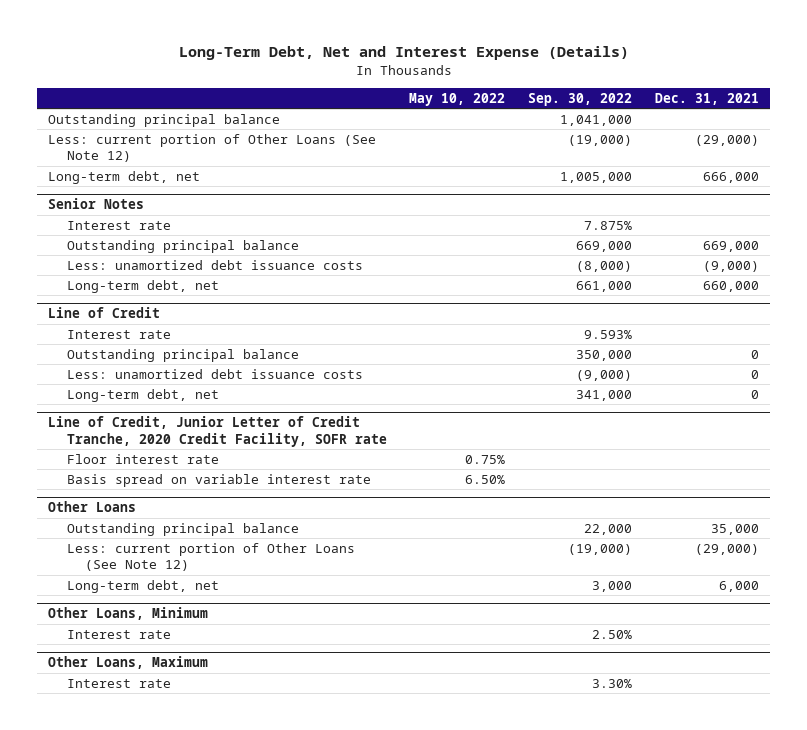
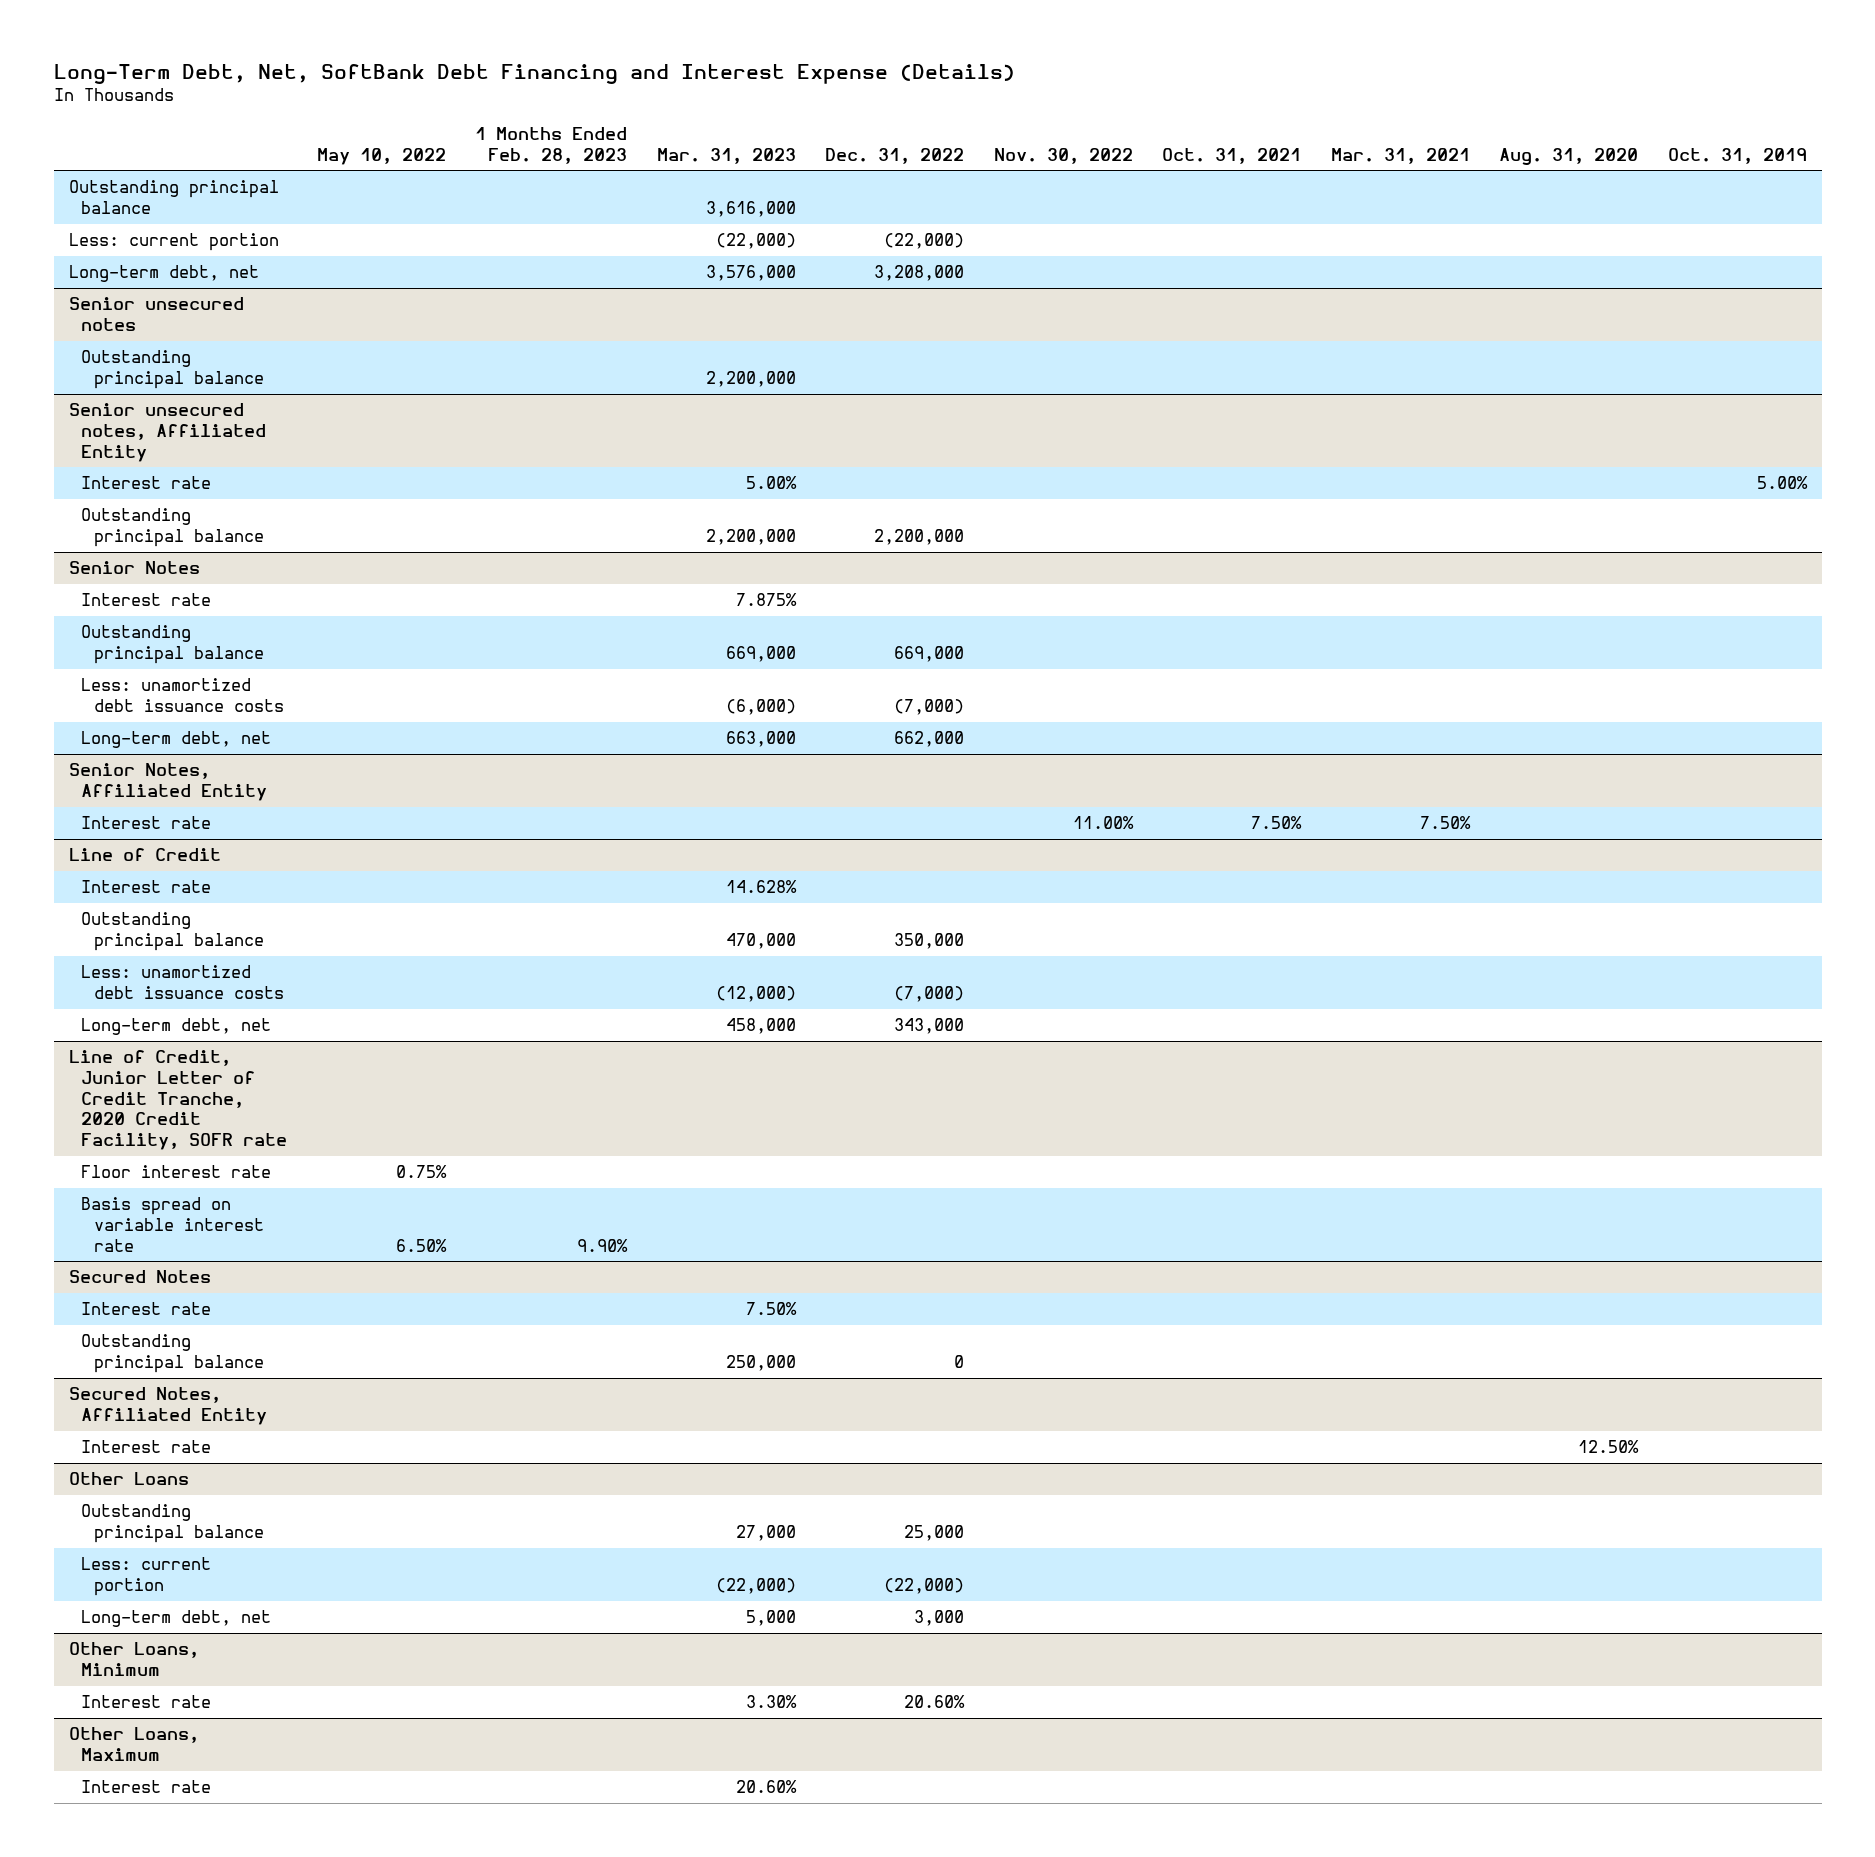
[178,46,629,61] Long-Term Debt, Net and Interest Expense (Details) -> [53,64,1015,85] Long-Term Debt, Net, SoftBank Debt Financing and Interest Expense (Details)
[528,92,633,106] Sep. 30, 2022 -> none
[654,92,759,105] Dec. 31, 2021 -> none
none -> [475,126,628,164] 1 Months Ended Feb. 28, 2023
none -> [656,147,796,164] Mar. 31, 2023
none -> [825,147,965,164] Dec. 31, 2022
none -> [993,147,1133,164] Nov. 30, 2022
none -> [1162,147,1302,164] Oct. 31, 2021
none -> [1330,147,1470,164] Mar. 31, 2021
none -> [1499,147,1639,165] Aug. 31, 2020
none -> [1667,147,1807,164] Oct. 31, 2019
[48,133,377,163] Less: current portion of Other Loans (See Note 12) -> [68,233,279,252] Less: current portion
none -> [68,297,244,331] Senior unsecured notes
none -> [81,350,265,389] Outstanding principal balance
none -> [68,403,267,462] Senior unsecured notes, Affiliated Entity
none -> [81,476,212,490] Interest rate
none -> [81,508,265,547] Outstanding principal balance
none -> [68,763,268,801] Senior Notes, Affiliated Entity
none -> [81,816,212,830] Interest rate
none -> [68,1270,211,1284] Secured Notes
none -> [81,1302,212,1316] Interest rate
none -> [81,1334,265,1373] Outstanding principal balance
none -> [68,1387,268,1425] Secured Notes, Affiliated Entity
none -> [81,1440,212,1454] Interest rate
[66,542,355,572] Less: current portion of Other Loans (See Note 12) -> [81,1557,212,1596] Less: current portion

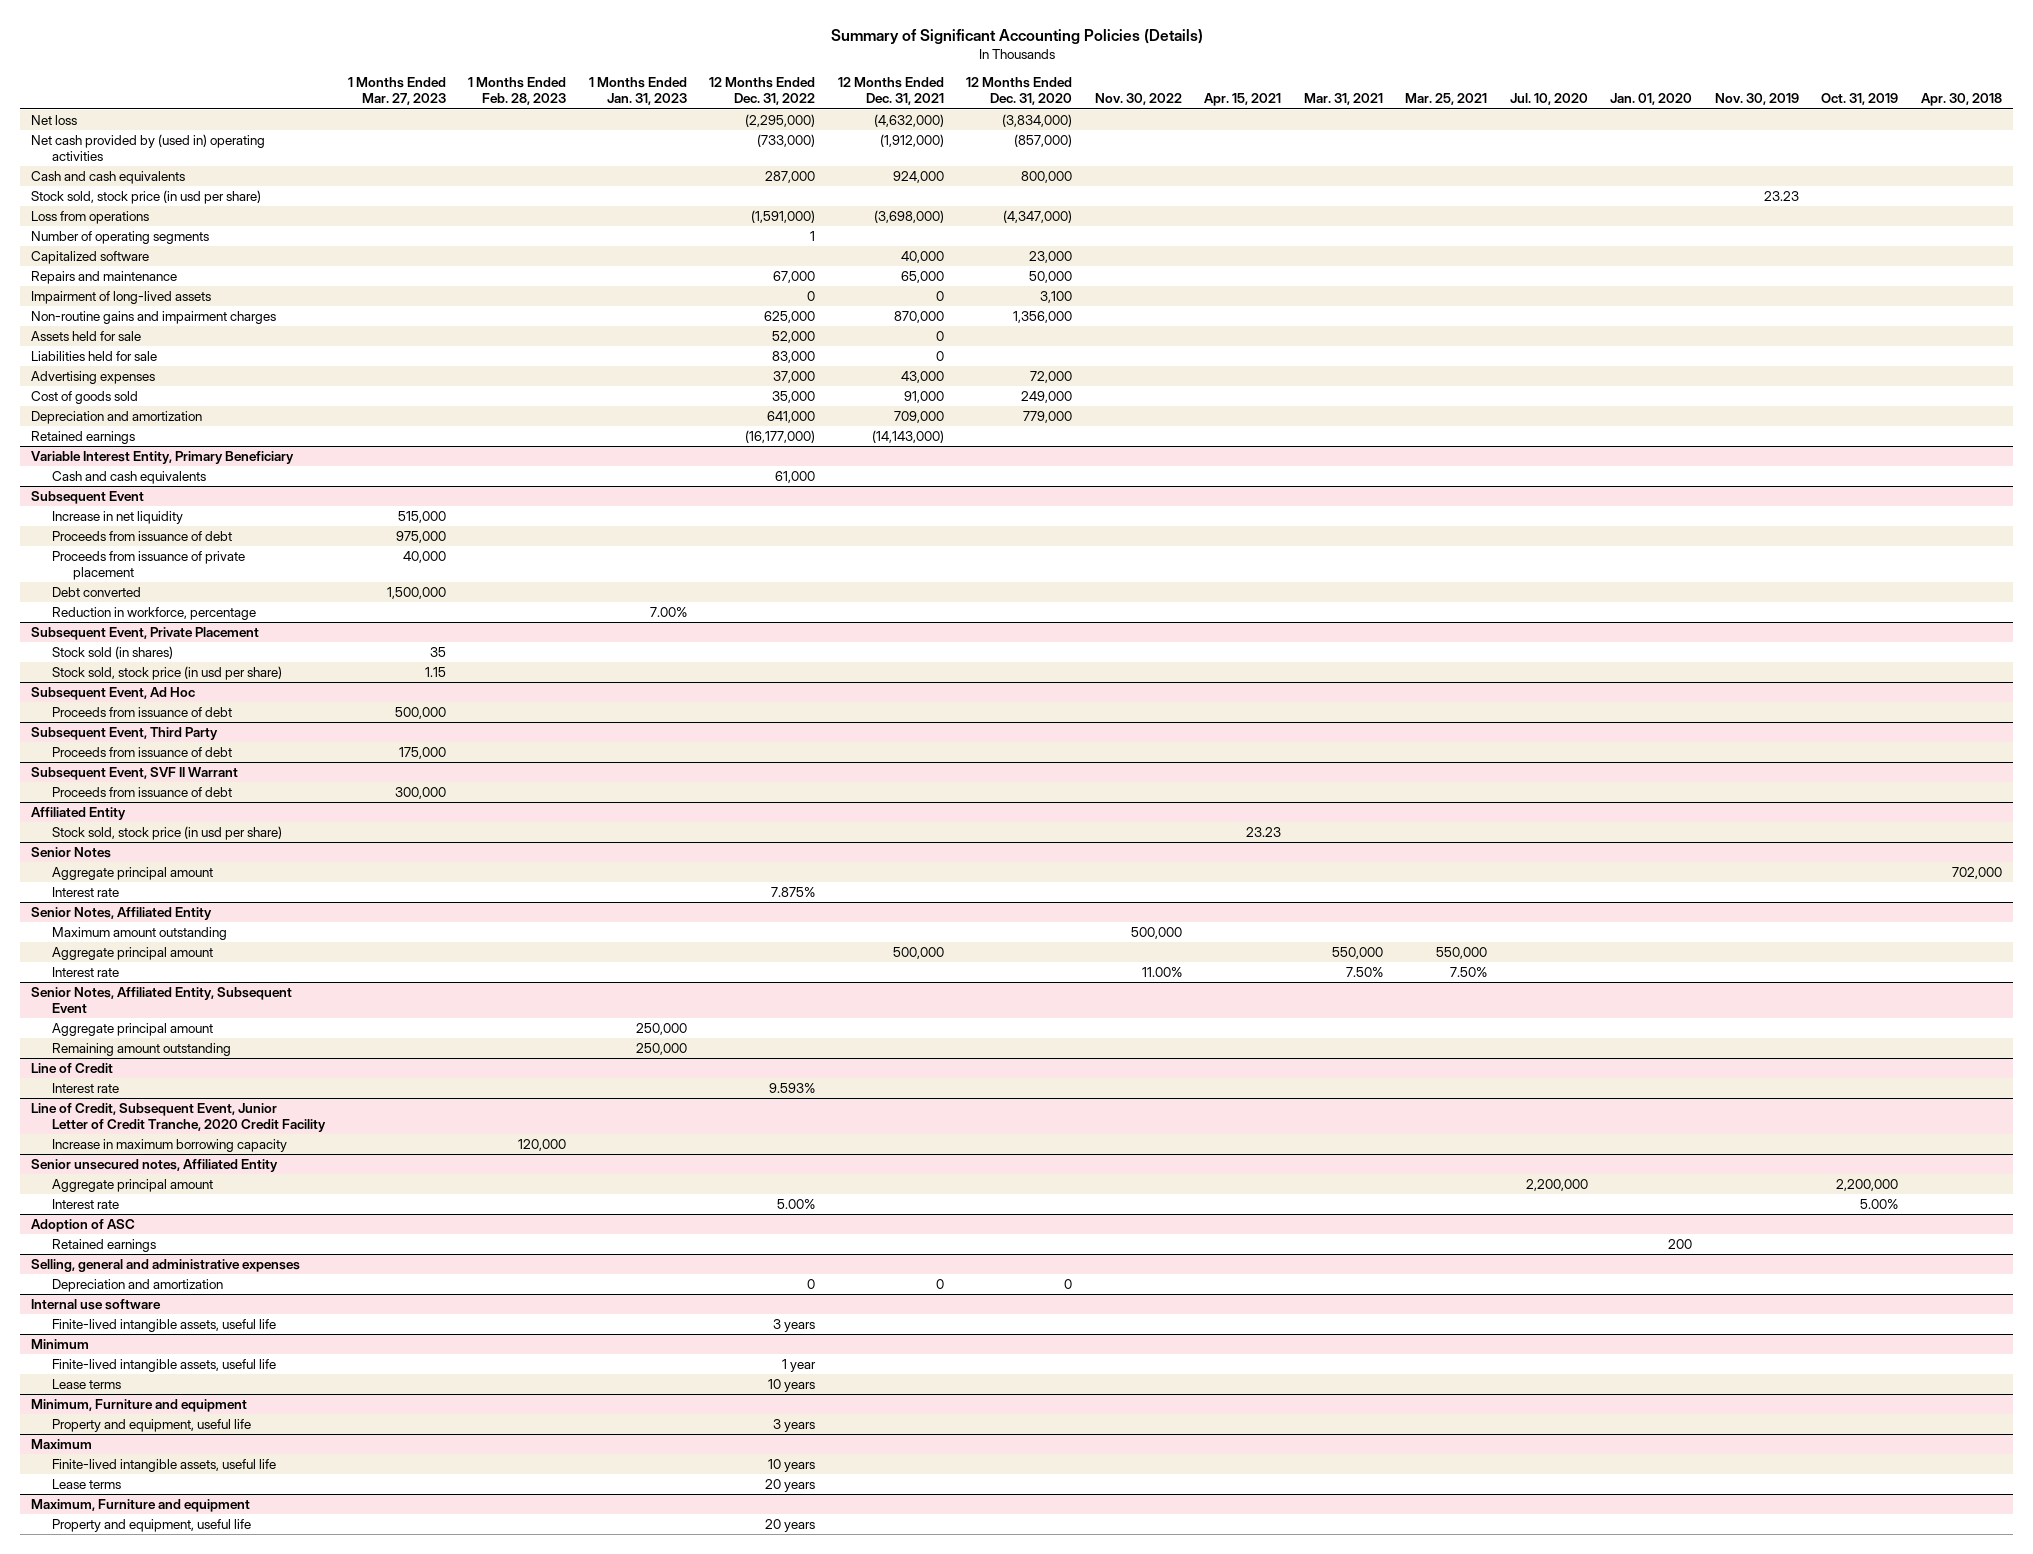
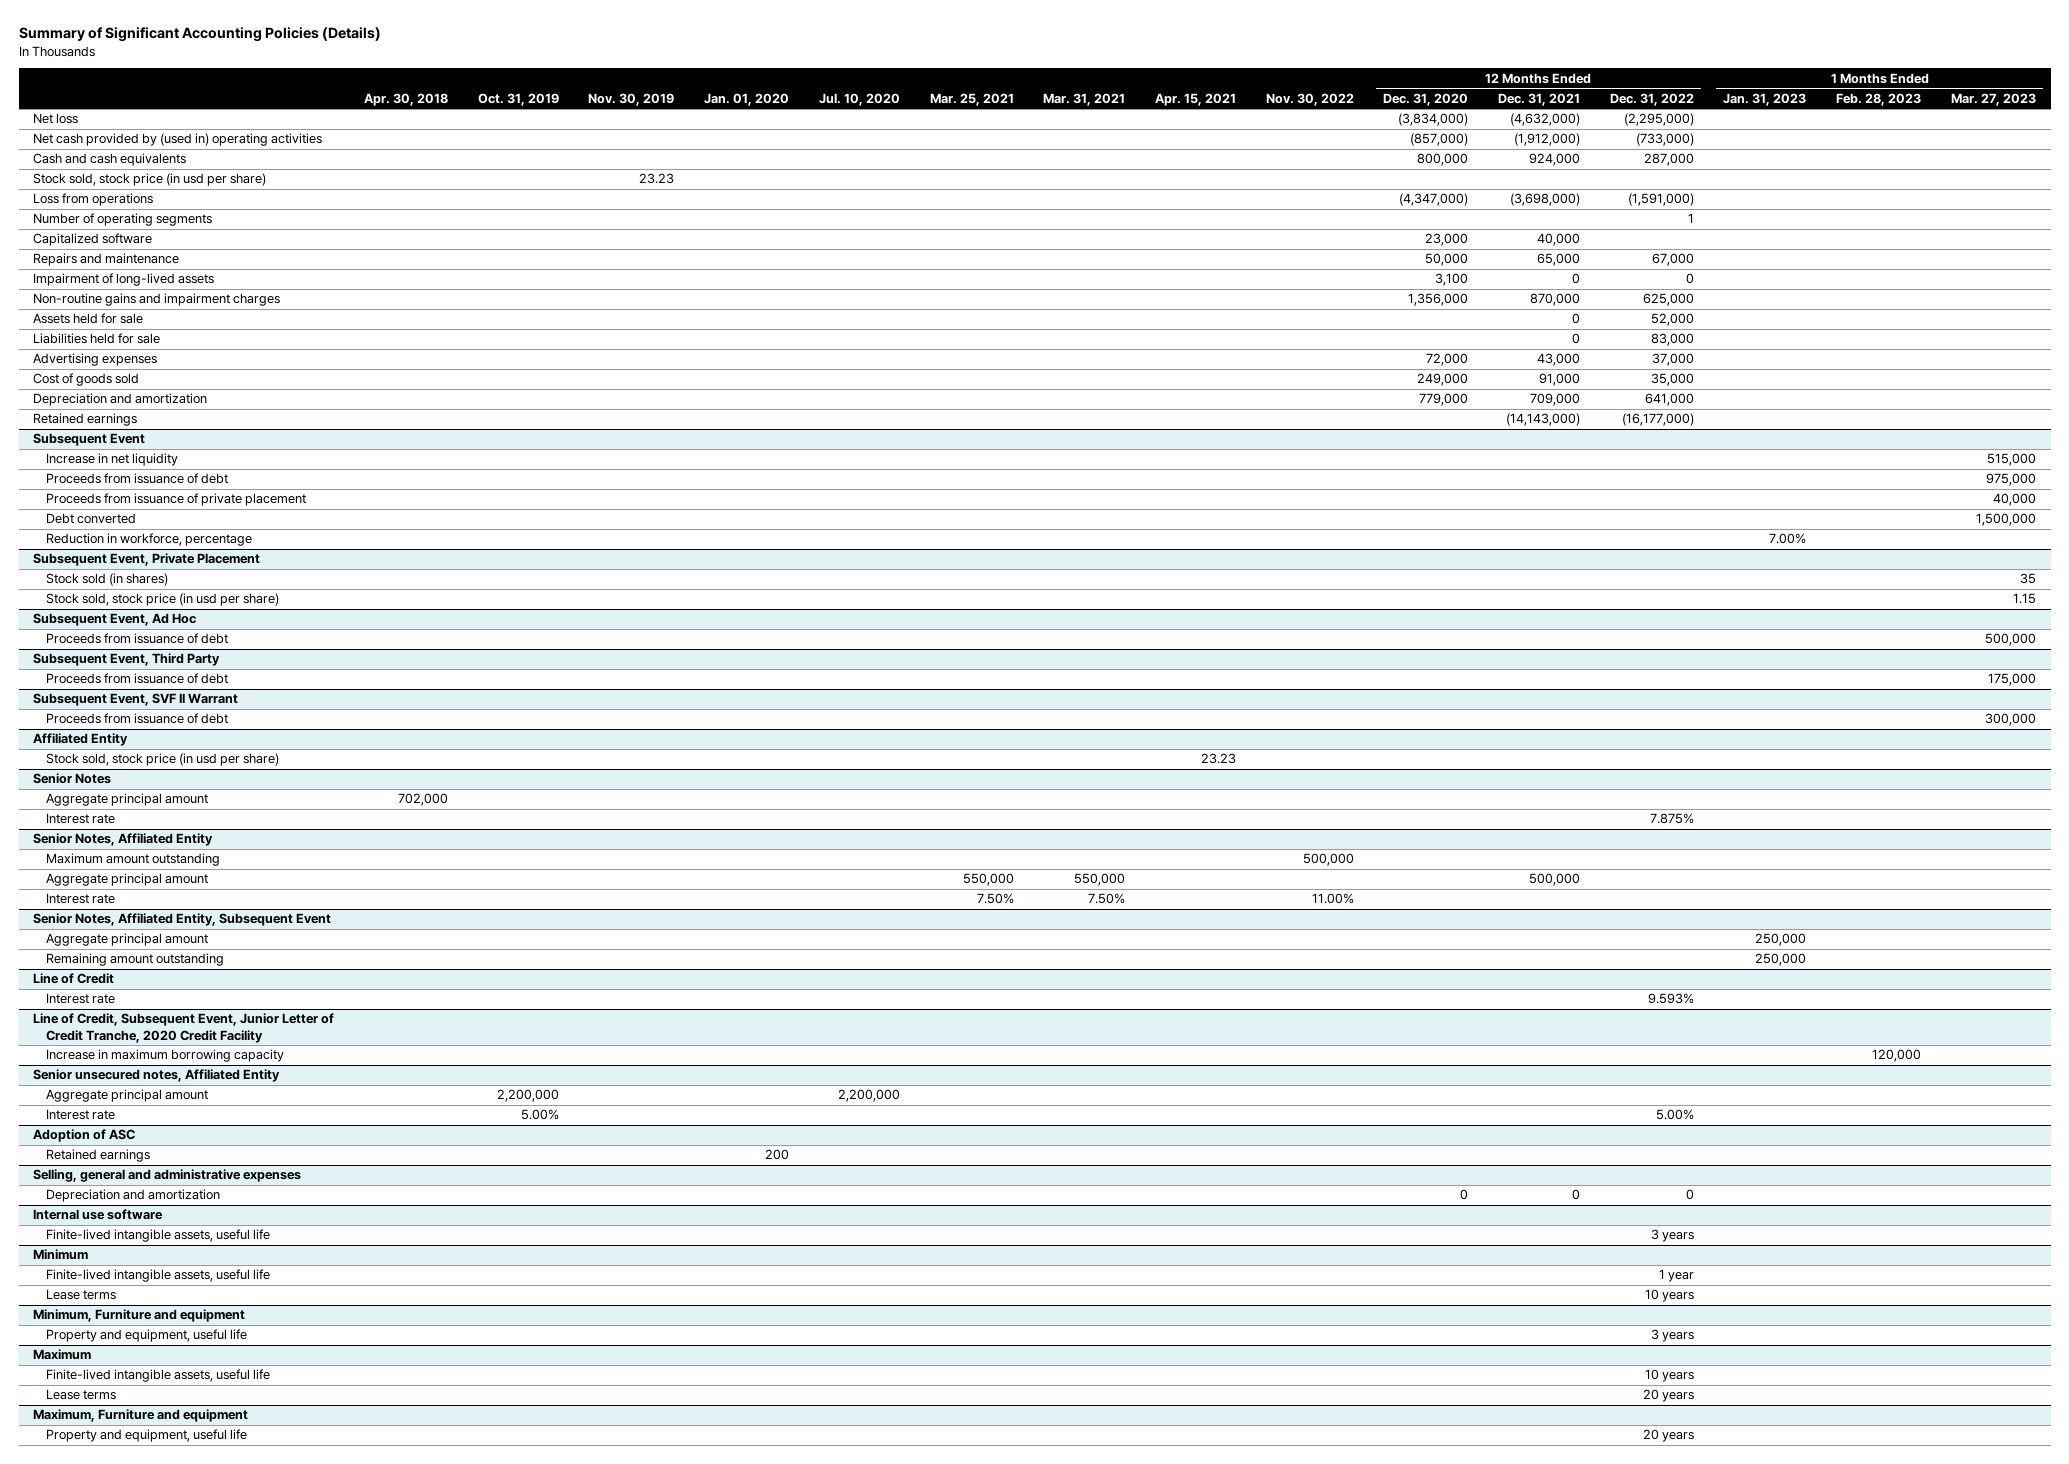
[31,450,295,464] Variable Interest Entity, Primary Beneficiary -> none
[52,470,207,484] Cash and cash equivalents -> none

